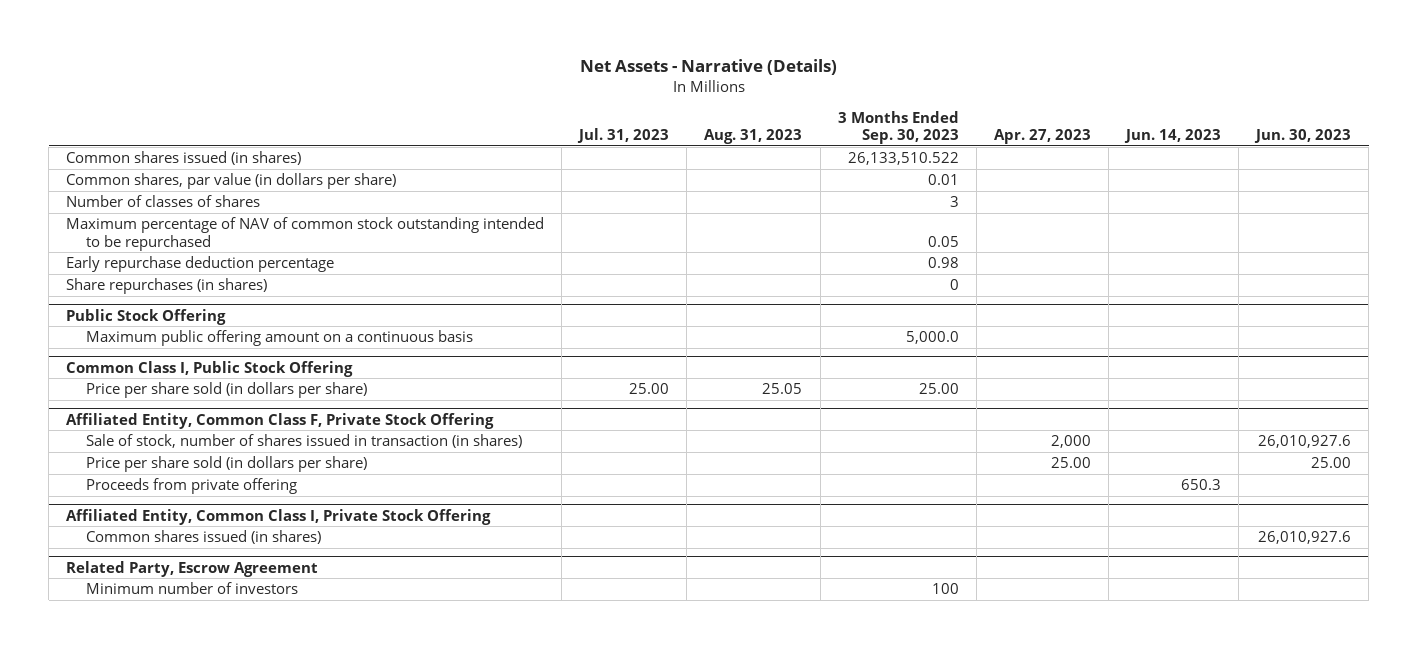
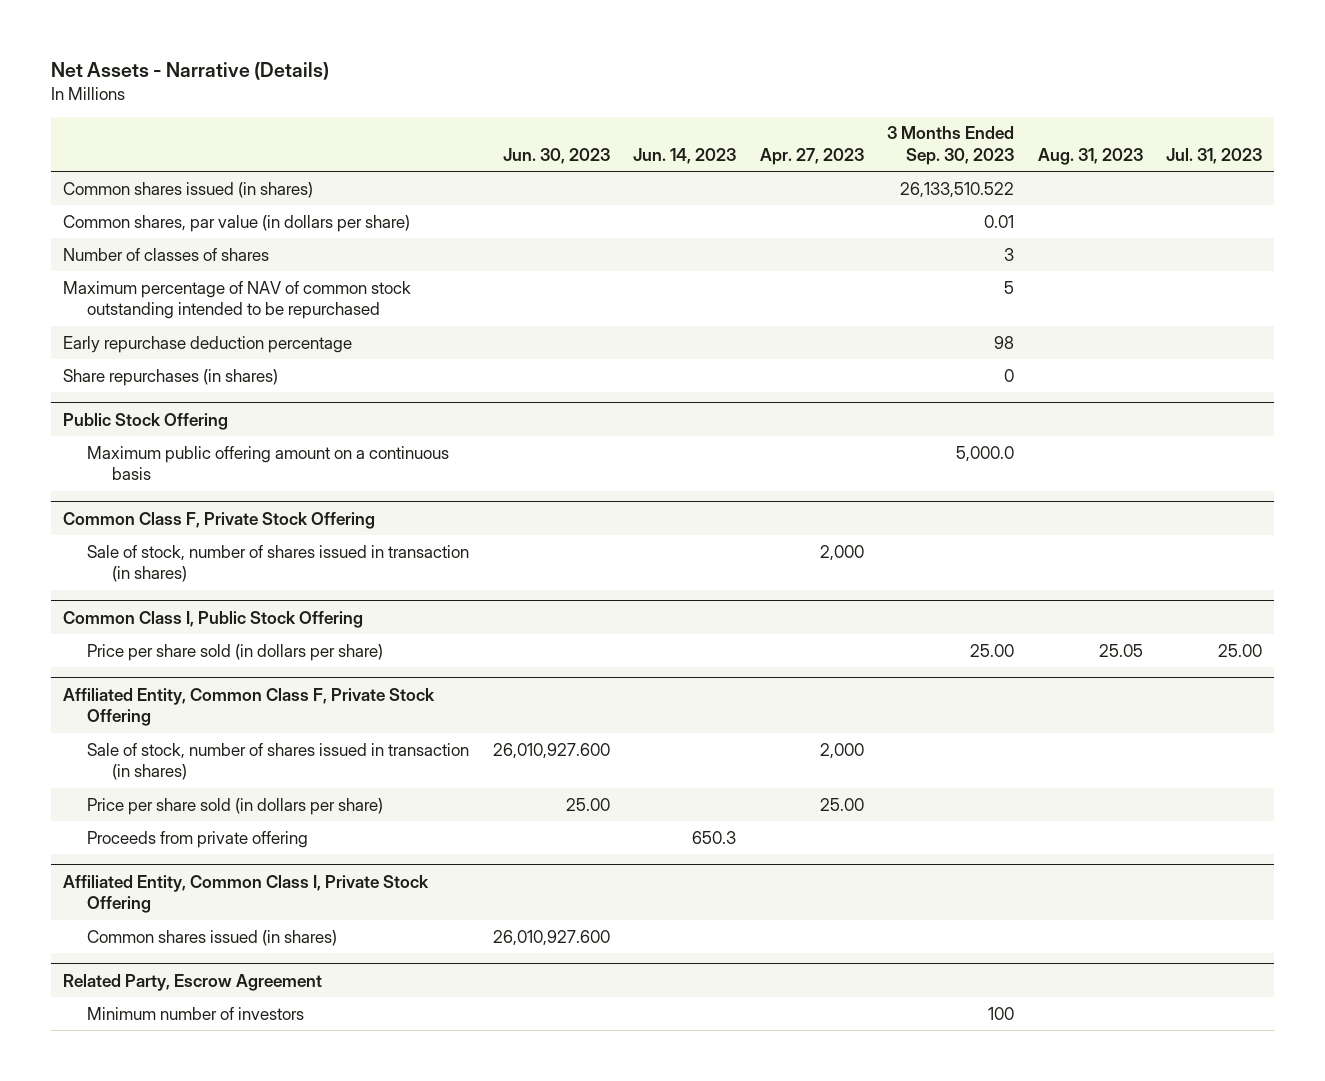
[927,235,959,247] 0.05 -> [1004,280,1015,294] 5
[927,257,959,269] 0.98 -> [994,335,1015,349] 98
none -> [62,511,375,529] Common Class F, Private Stock Offering
none -> [87,544,470,583] Sale of stock, number of shares issued in transaction (in shares)
[1258,435,1352,449] 26,010,927.6 -> [492,742,610,759] 26,010,927.600
[1258,531,1352,545] 26,010,927.6 -> [492,929,610,946] 26,010,927.600

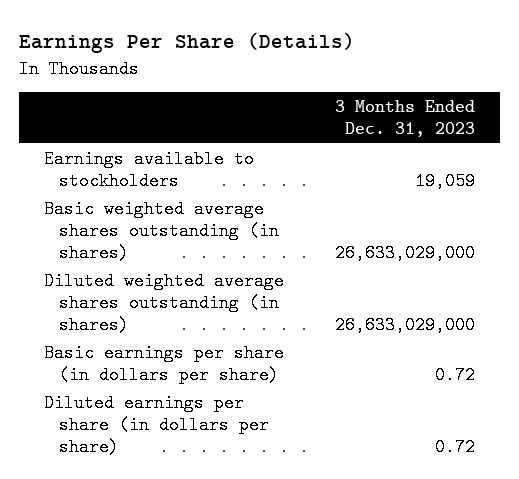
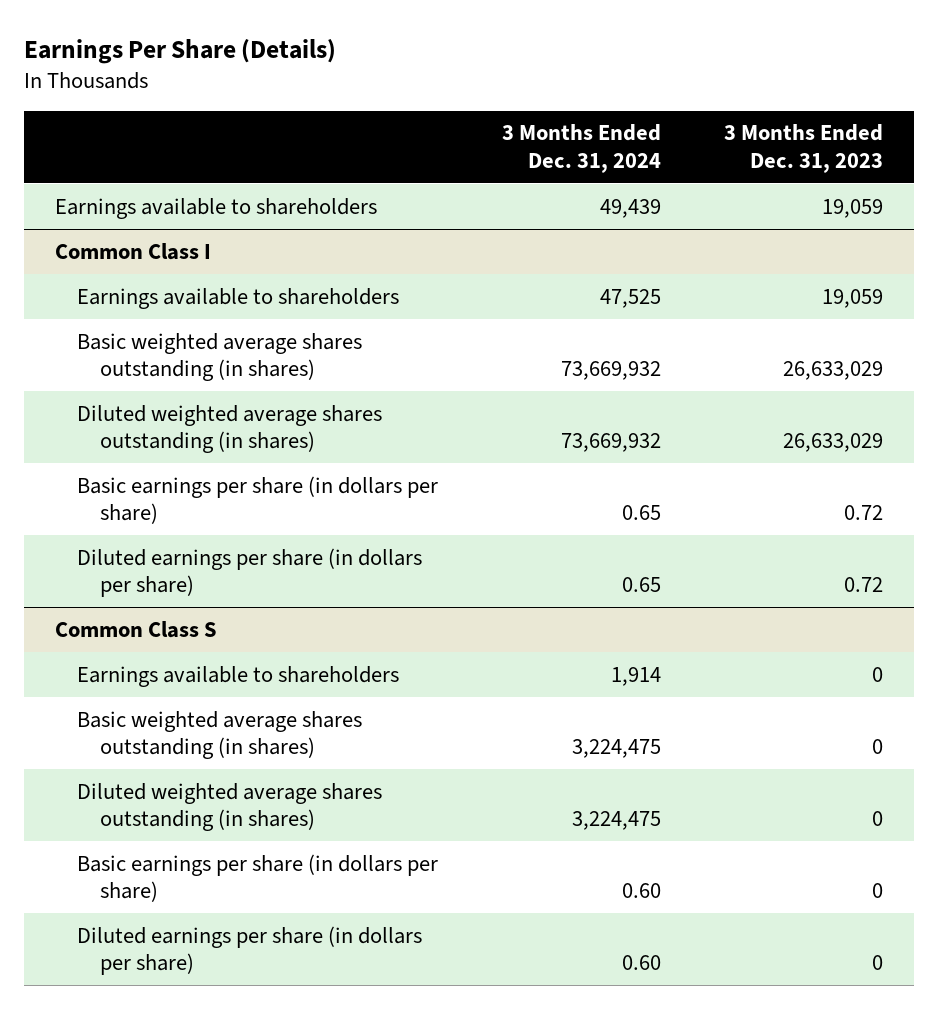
none -> [501,124,661,173] 3 Months Ended Dec. 31, 2024
[43,149,254,191] Earnings available to stockholders -> [55,197,378,219] Earnings available to shareholders
none -> [55,242,212,260] Common Class I
none -> [77,287,400,309] Earnings available to shareholders
[334,244,475,263] 26,633,029,000 -> [782,360,883,380] 26,633,029
[334,316,475,335] 26,633,029,000 -> [782,432,883,452] 26,633,029
none -> [55,620,218,638] Common Class S
none -> [77,665,400,687] Earnings available to shareholders
none -> [77,710,363,759] Basic weighted average shares outstanding (in shares)
none -> [77,782,383,831] Diluted weighted average shares outstanding (in shares)
none -> [77,853,439,902] Basic earnings per share (in dollars per share)
none -> [77,925,423,975] Diluted earnings per share (in dollars per share)

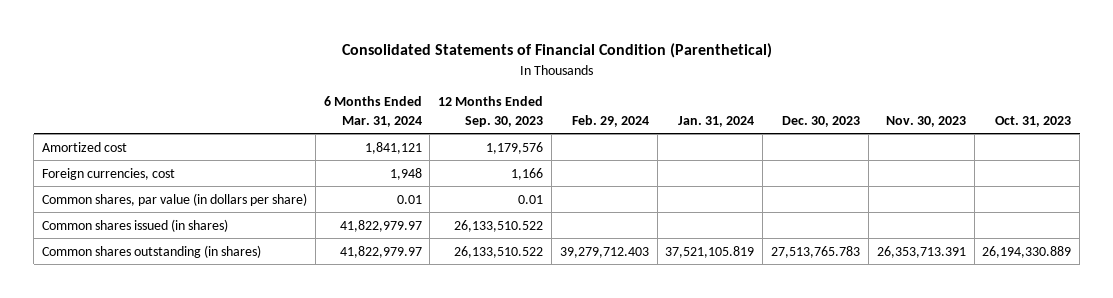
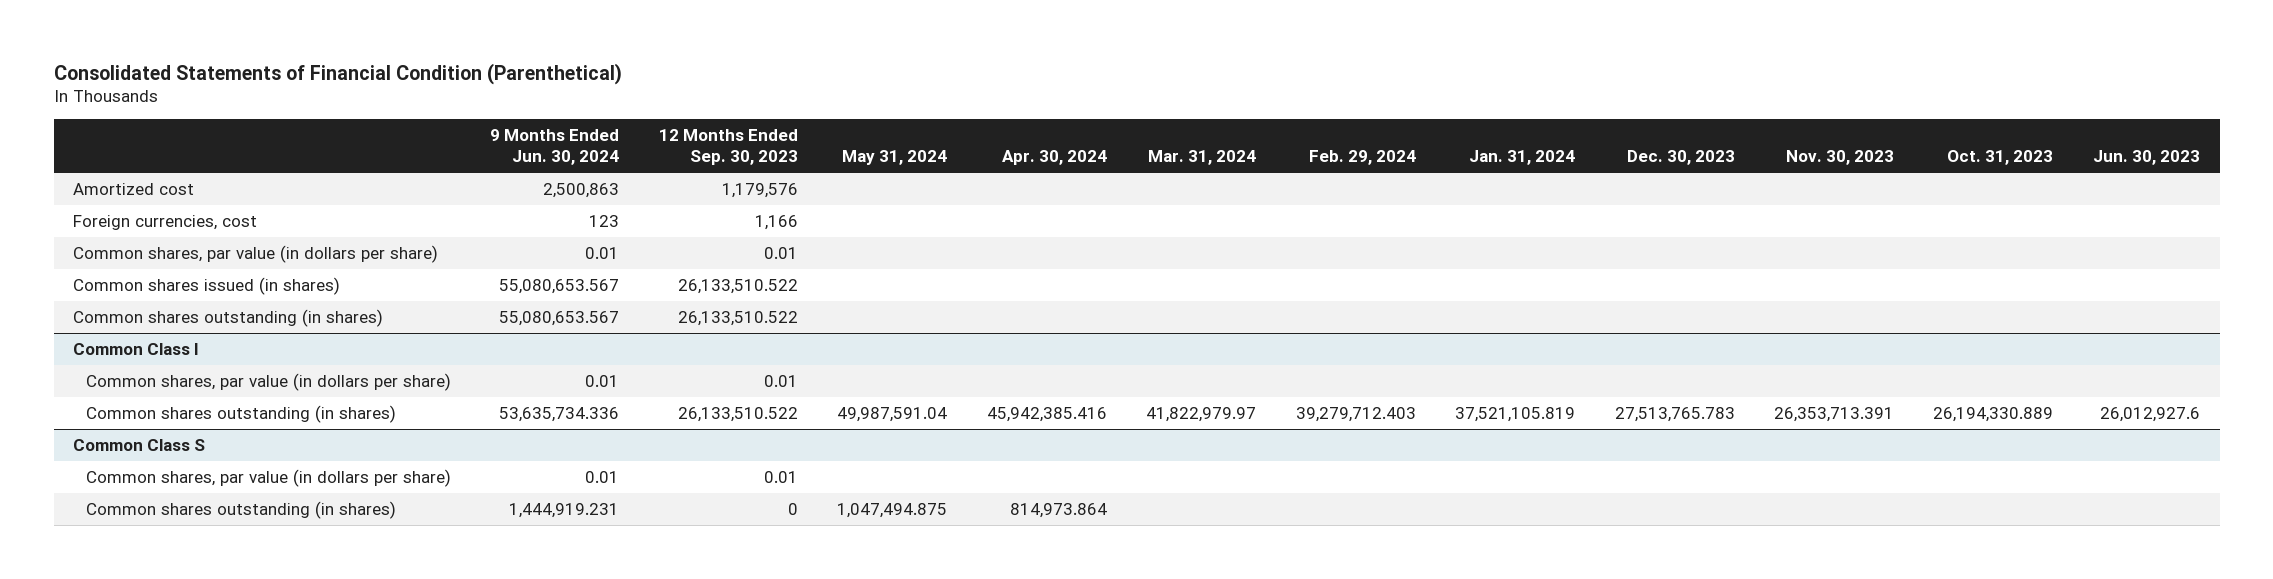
[323,96,422,127] 6 Months Ended Mar. 31, 2024 -> none
none -> [490,129,620,166] 9 Months Ended Jun. 30, 2024
none -> [842,150,948,166] May 31, 2024
none -> [1001,150,1107,166] Apr. 30, 2024
none -> [1148,150,1257,166] Mar. 31, 2024
none -> [2092,150,2200,166] Jun. 30, 2023
none -> [73,309,384,328] Common shares outstanding (in shares)
none -> [73,343,200,356] Common Class I
none -> [86,373,452,392] Common shares, par value (in dollars per share)
none -> [73,439,206,452] Common Class S
none -> [86,469,452,488] Common shares, par value (in dollars per share)
none -> [86,501,397,520] Common shares outstanding (in shares)

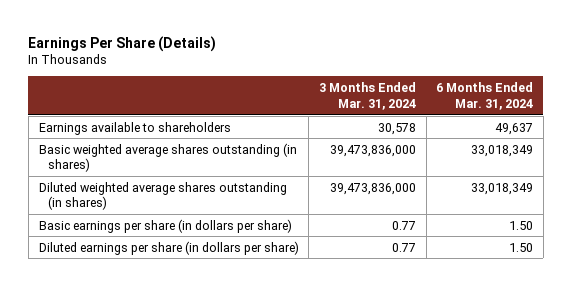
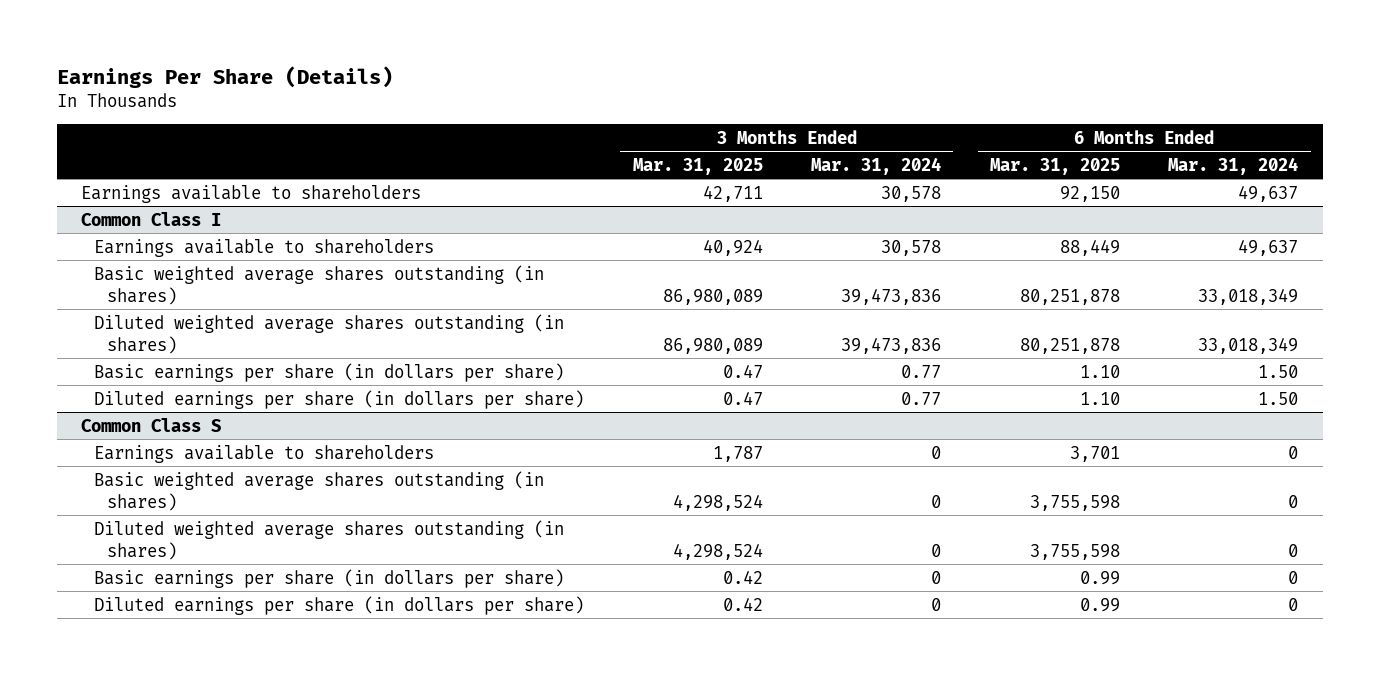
none -> [632,157,763,175] Mar. 31, 2025
none -> [989,157,1120,175] Mar. 31, 2025
none -> [81,211,222,226] Common Class I
none -> [93,238,434,257] Earnings available to shareholders
[329,144,416,157] 39,473,836,000 -> [841,287,942,305] 39,473,836
[329,182,416,195] 39,473,836,000 -> [841,336,942,354] 39,473,836
none -> [81,417,222,432] Common Class S
none -> [93,444,434,463] Earnings available to shareholders
none -> [93,470,544,511] Basic weighted average shares outstanding (in shares)
none -> [93,519,564,560] Diluted weighted average shares outstanding (in shares)
none -> [93,568,564,588] Basic earnings per share (in dollars per share)
none -> [93,595,584,615] Diluted earnings per share (in dollars per share)

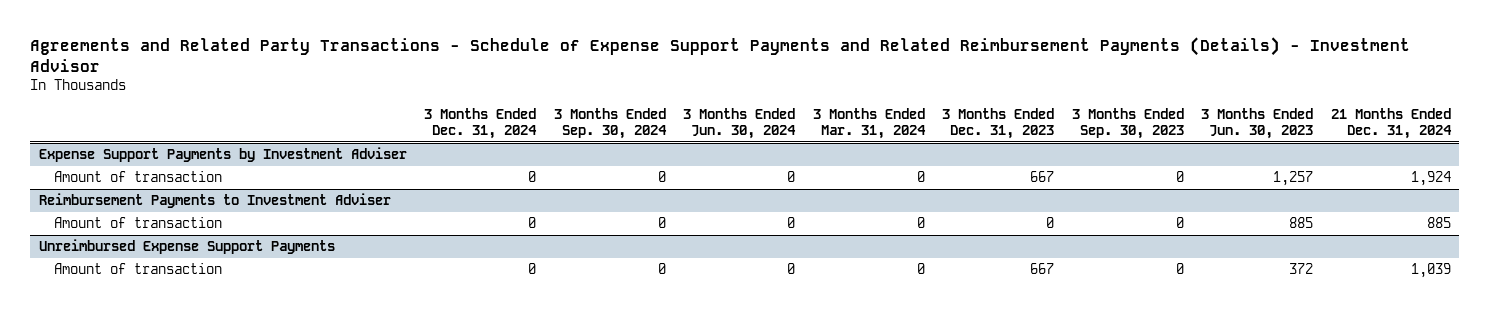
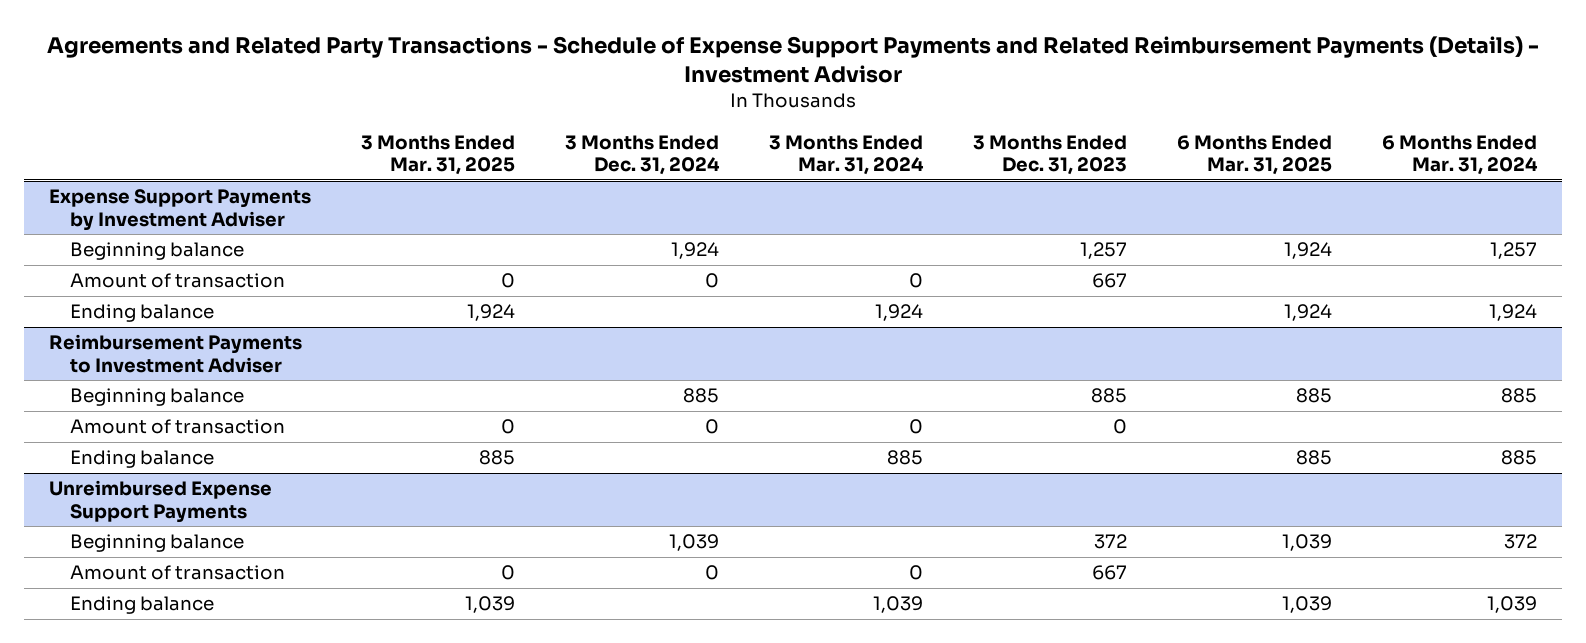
[553,108,667,139] 3 Months Ended Sep. 30, 2024 -> none
[683,108,797,139] 3 Months Ended Jun. 30, 2024 -> none
[1071,108,1184,139] 3 Months Ended Sep. 30, 2023 -> none
[1201,108,1314,139] 3 Months Ended Jun. 30, 2023 -> none
[1330,108,1452,139] 21 Months Ended Dec. 31, 2024 -> none
none -> [361,134,516,175] 3 Months Ended Mar. 31, 2025
none -> [1177,134,1333,175] 6 Months Ended Mar. 31, 2025
none -> [1382,134,1539,175] 6 Months Ended Mar. 31, 2024
none -> [70,242,245,261] Beginning balance
none -> [70,304,215,323] Ending balance
none -> [70,388,245,407] Beginning balance
none -> [70,450,215,469] Ending balance
none -> [70,534,245,553] Beginning balance
none -> [70,596,215,615] Ending balance

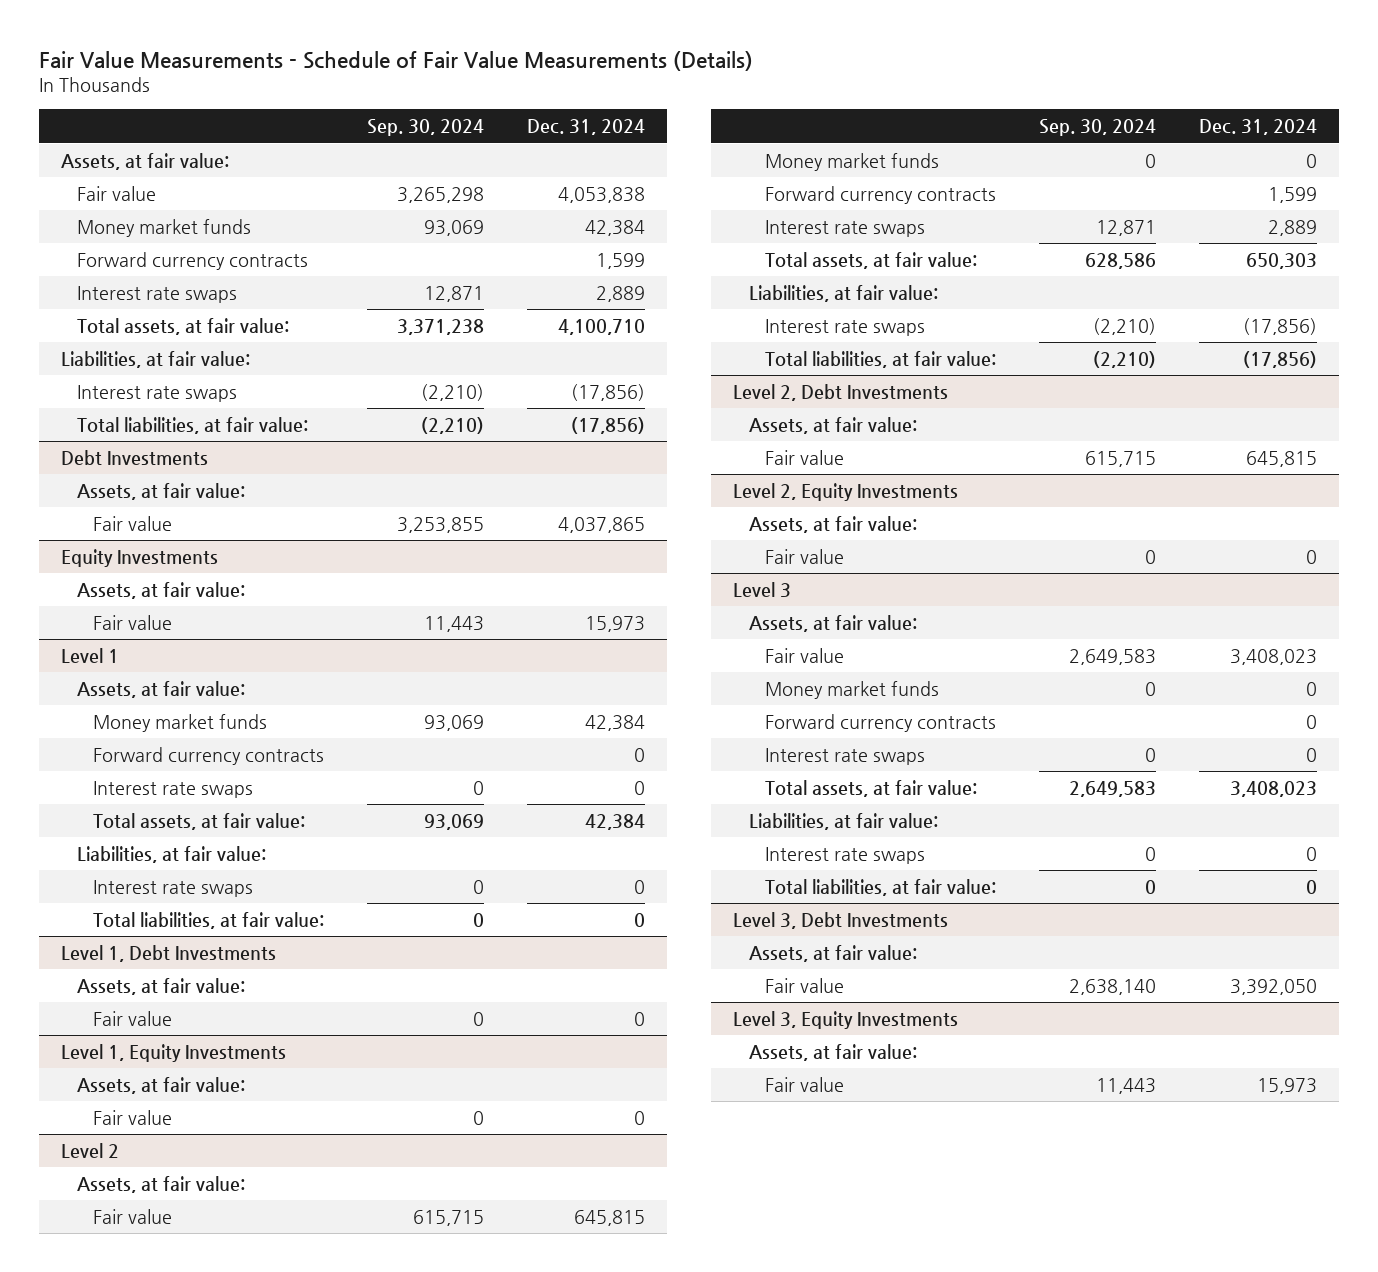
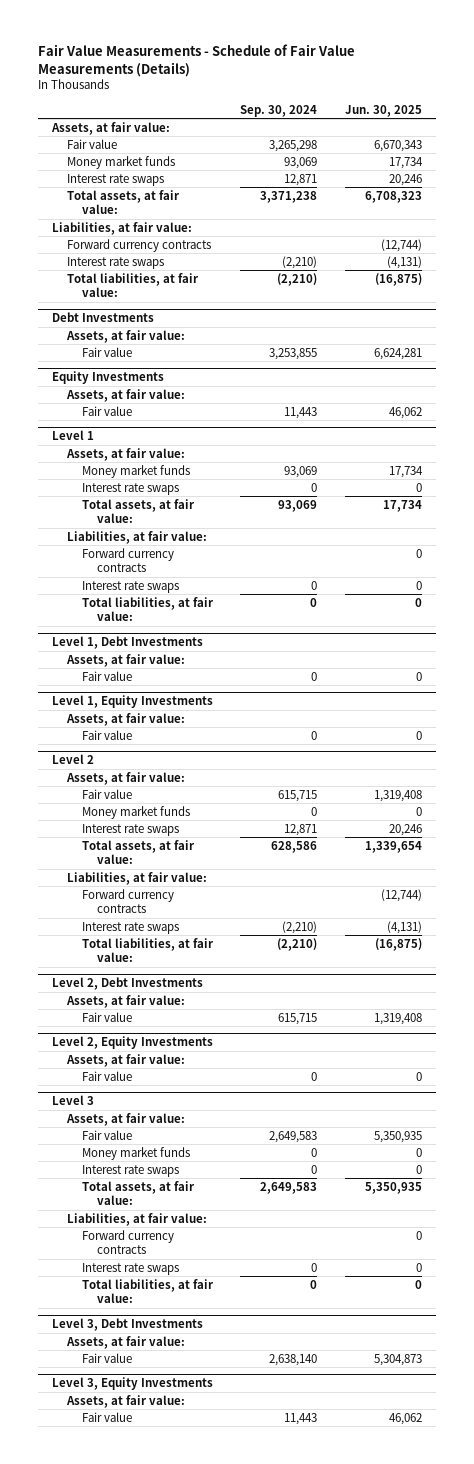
[527,119,646,136] Dec. 31, 2024 -> none
none -> [344,104,422,117] Jun. 30, 2025
[76,251,308,270] Forward currency contracts -> [66,238,211,252] Forward currency contracts
[92,746,324,765] Forward currency contracts -> [82,547,175,573] Forward currency contracts
[764,185,996,204] Forward currency contracts -> [82,888,175,914] Forward currency contracts
[764,713,996,732] Forward currency contracts -> [82,1229,175,1255] Forward currency contracts

